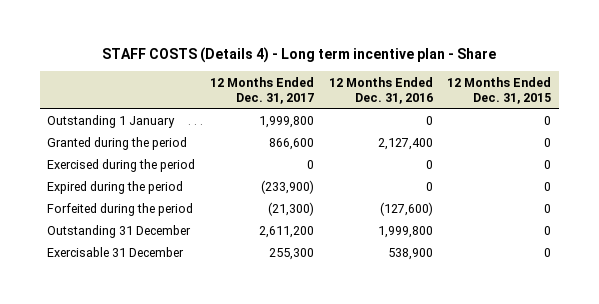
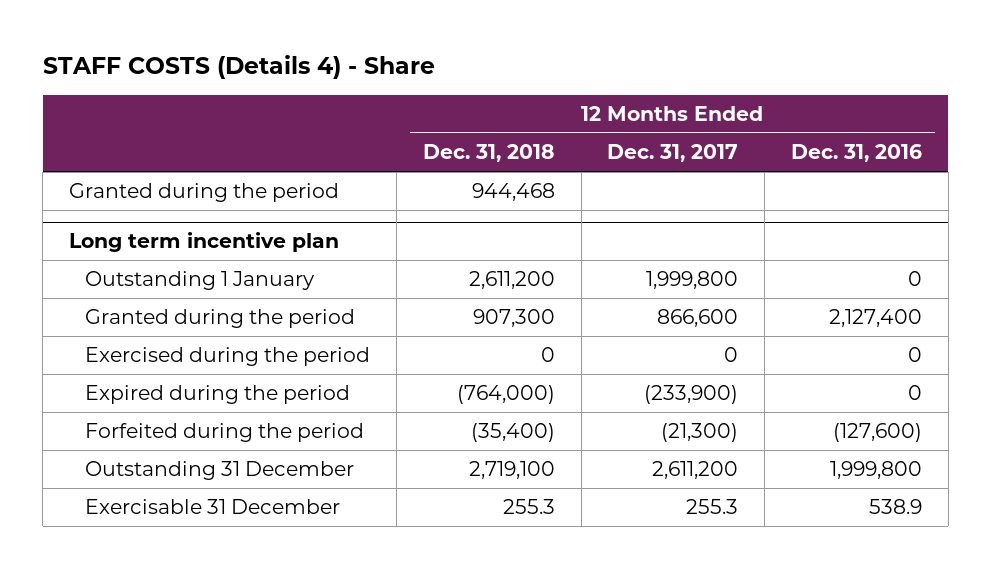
[102,47,497,64] STAFF COSTS (Details 4) - Long term incentive plan - Share -> [42,55,435,80] STAFF COSTS (Details 4) - Share
[447,76,552,105] 12 Months Ended Dec. 31, 2015 -> none
none -> [422,144,555,163] Dec. 31, 2018
none -> [69,183,340,203] Granted during the period
none -> [69,232,340,253] Long term incentive plan
[269,248,315,261] 255,300 -> [686,499,739,515] 255.3
[387,248,433,261] 538,900 -> [868,499,922,515] 538.9

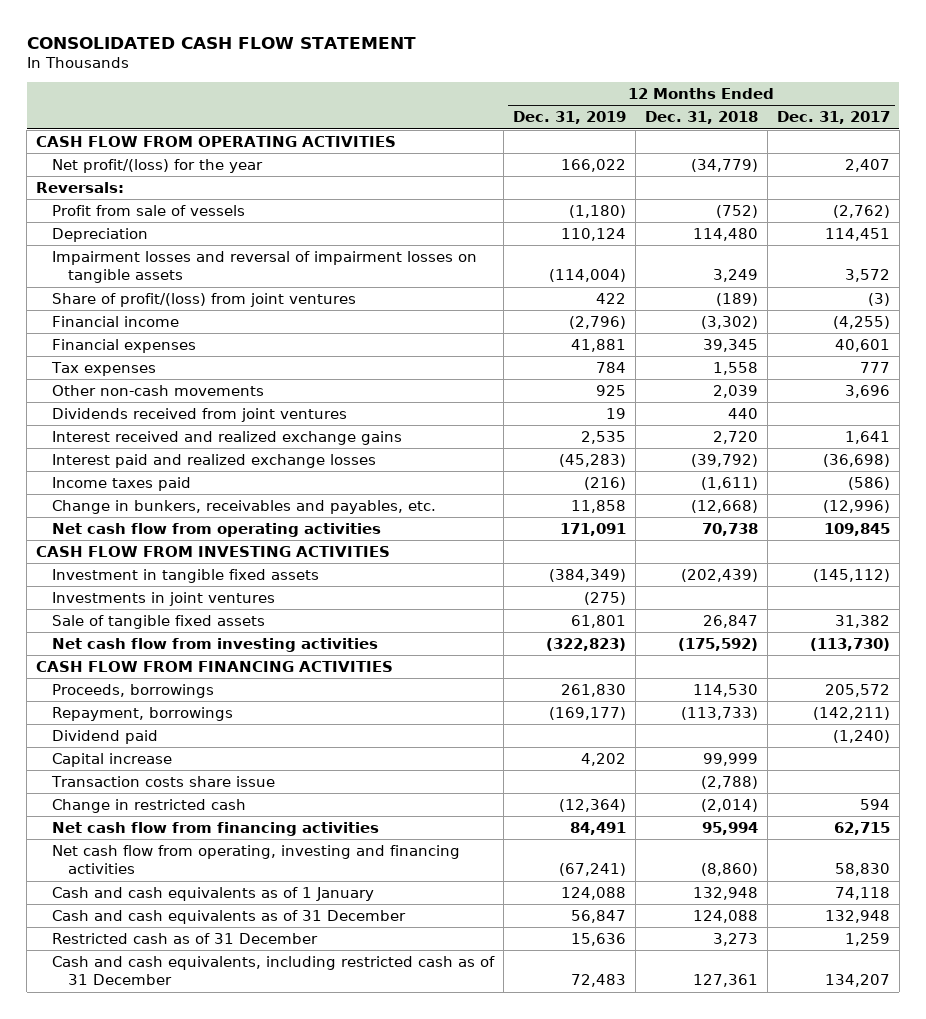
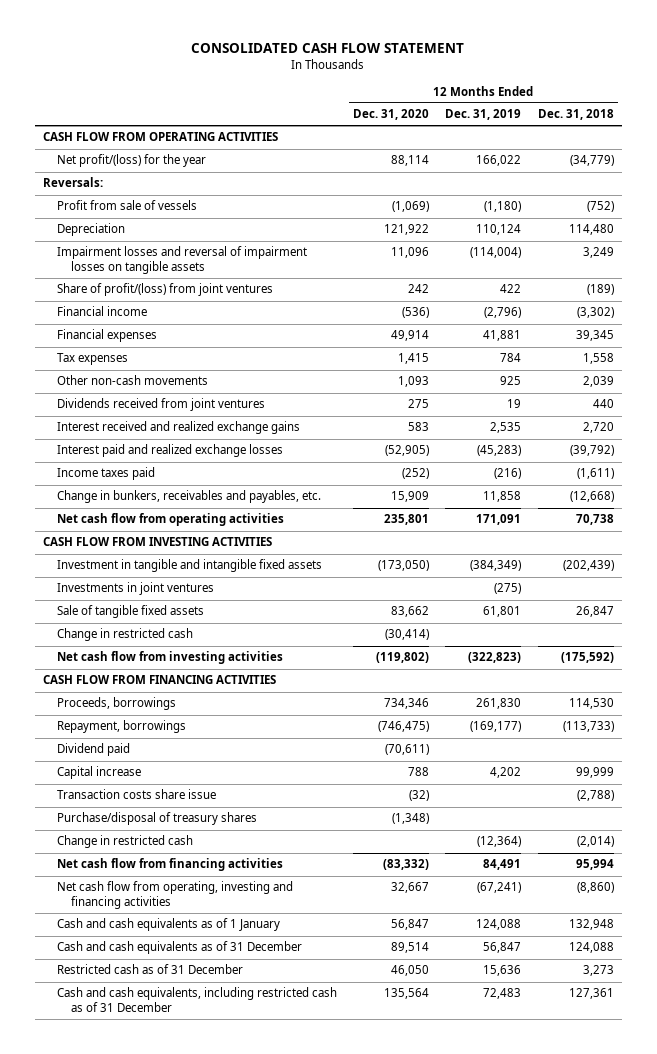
[776,111,890,125] Dec. 31, 2017 -> none
none -> [353,109,430,121] Dec. 31, 2020
[51,568,319,583] Investment in tangible fixed assets -> [56,559,322,573] Investment in tangible and intangible fixed assets
none -> [56,628,193,642] Change in restricted cash
none -> [56,812,257,826] Purchase/disposal of treasury shares

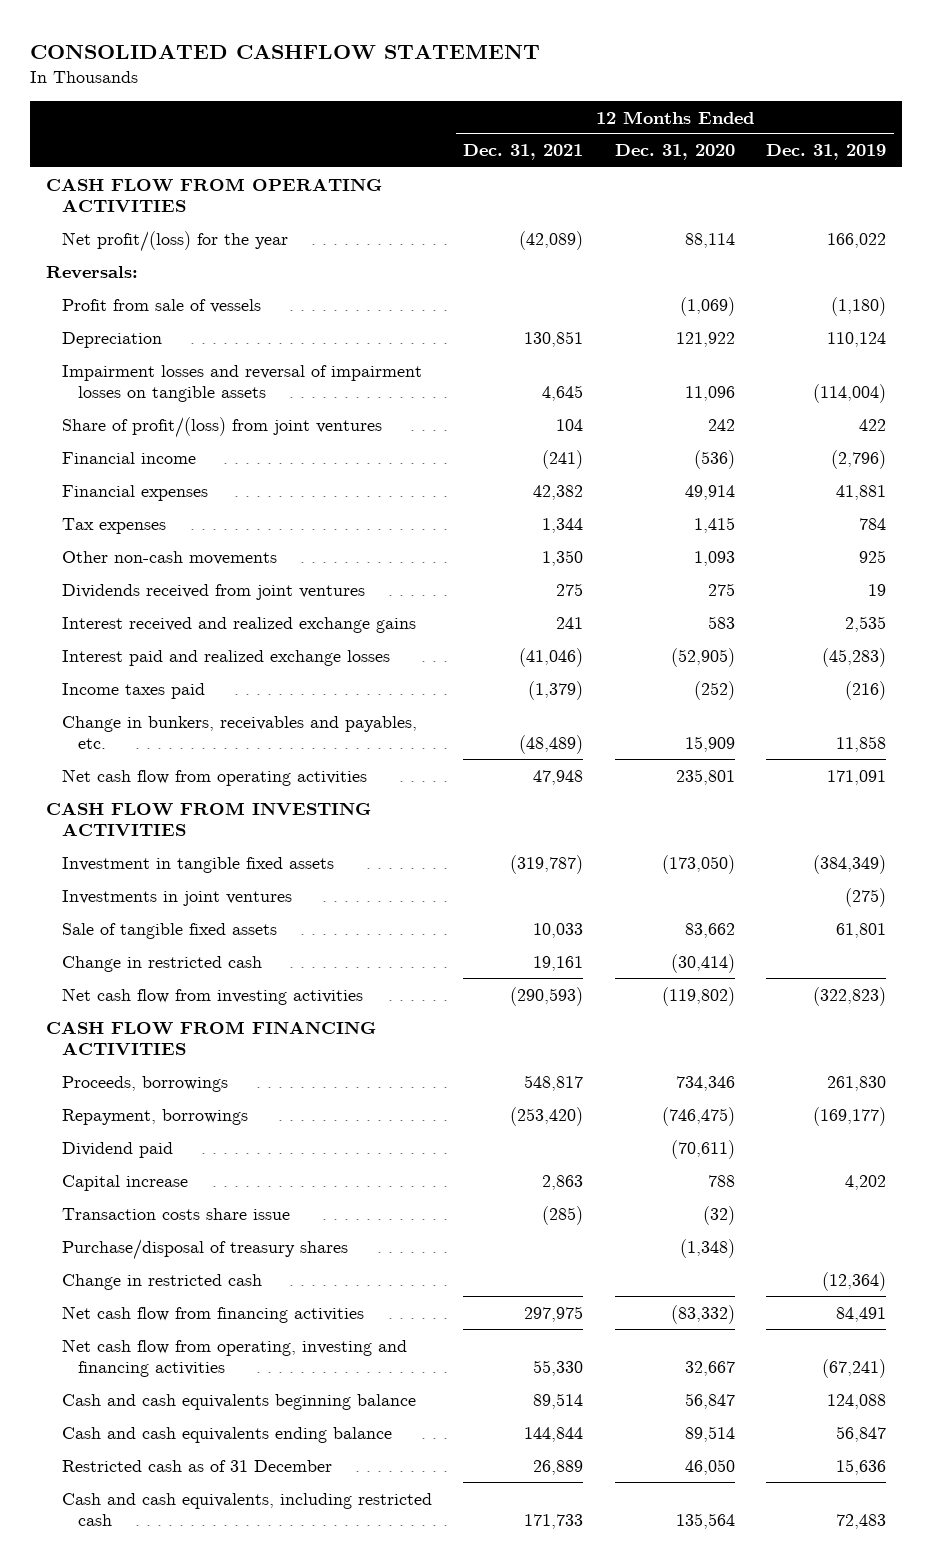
[191,42,465,53] CONSOLIDATED CASH FLOW STATEMENT -> [30,43,541,59] CONSOLIDATED CASHFLOW STATEMENT
[537,109,614,121] Dec. 31, 2018 -> none
none -> [463,144,584,161] Dec. 31, 2021
[56,559,322,573] Investment in tangible and intangible fixed assets -> [62,856,335,873] Investment in tangible fixed assets
[56,918,280,932] Cash and cash equivalents as of 1 January -> [62,1393,417,1410] Cash and cash equivalents beginning balance
[56,941,302,955] Cash and cash equivalents as of 31 December -> [62,1426,393,1443] Cash and cash equivalents ending balance
[56,987,337,1012] Cash and cash equivalents, including restricted cash as of 31 December -> [62,1492,433,1526] Cash and cash equivalents, including restricted cash

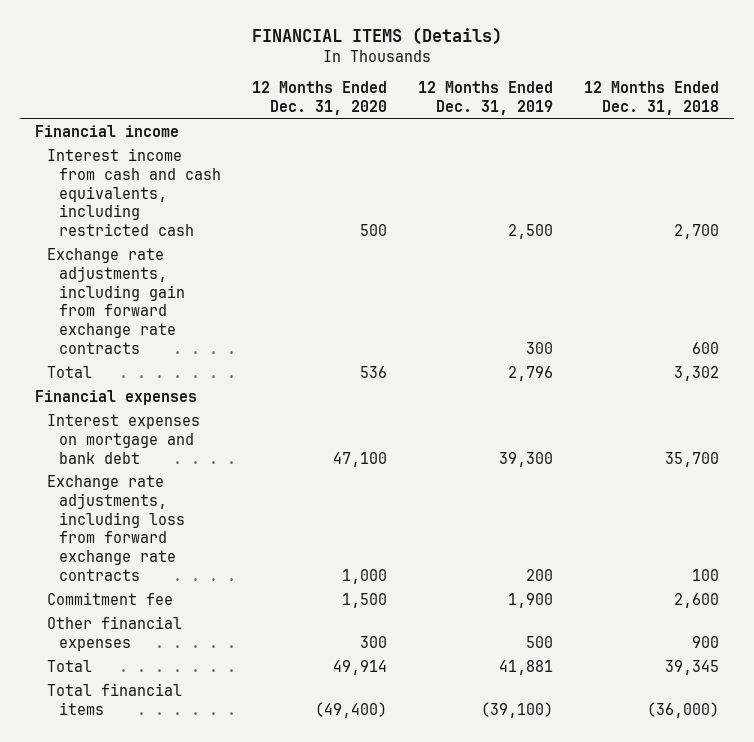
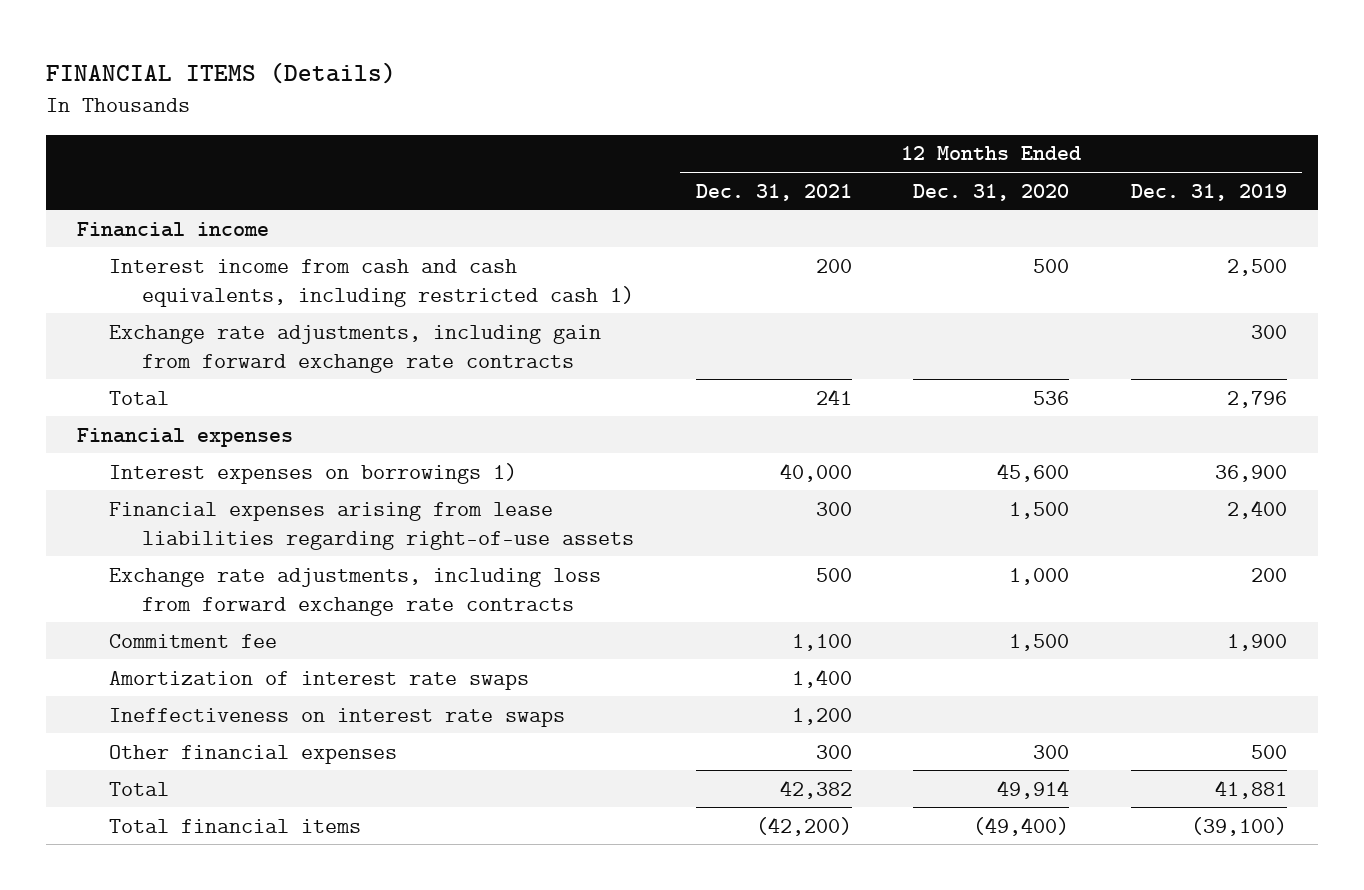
[583,81,719,116] 12 Months Ended Dec. 31, 2018 -> none
none -> [695,183,852,201] Dec. 31, 2021
[46,148,221,237] Interest income from cash and cash equivalents, including restricted cash -> [109,258,635,307] Interest income from cash and cash equivalents, including restricted cash 1)
[46,414,200,464] Interest expenses on mortgage and bank debt -> [109,462,518,484] Interest expenses on borrowings 1)
[332,451,387,467] 47,100 -> [997,462,1070,482] 45,600
[498,451,553,467] 39,300 -> [1215,464,1288,482] 36,900
none -> [109,501,635,550] Financial expenses arising from lease liabilities regarding right-of-use assets
none -> [109,670,530,690] Amortization of interest rate swaps
none -> [109,707,566,727] Ineffectiveness on interest rate swaps

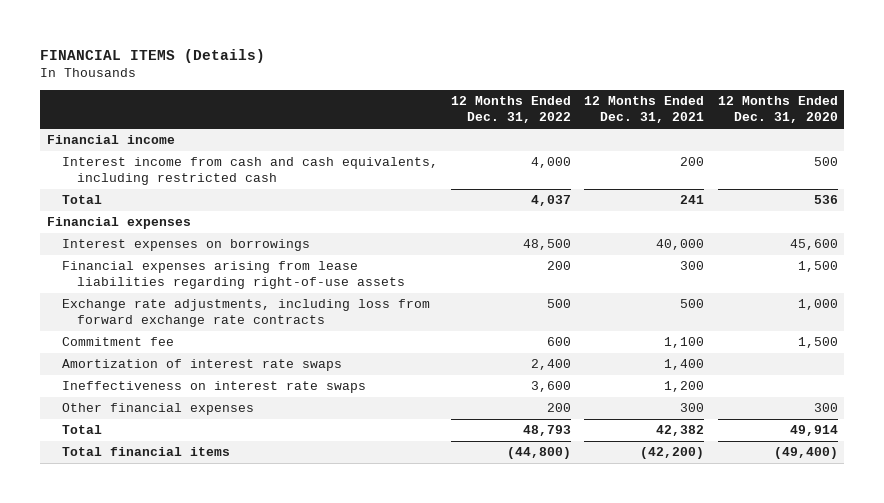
[1131,183,1288,201] Dec. 31, 2019 -> none
none -> [451,96,572,124] 12 Months Ended Dec. 31, 2022
[109,324,602,373] Exchange rate adjustments, including gain from forward exchange rate contracts -> none
[109,258,635,307] Interest income from cash and cash equivalents, including restricted cash 1) -> [61,157,438,186] Interest income from cash and cash equivalents, including restricted cash
[109,462,518,484] Interest expenses on borrowings 1) -> [61,239,310,252] Interest expenses on borrowings

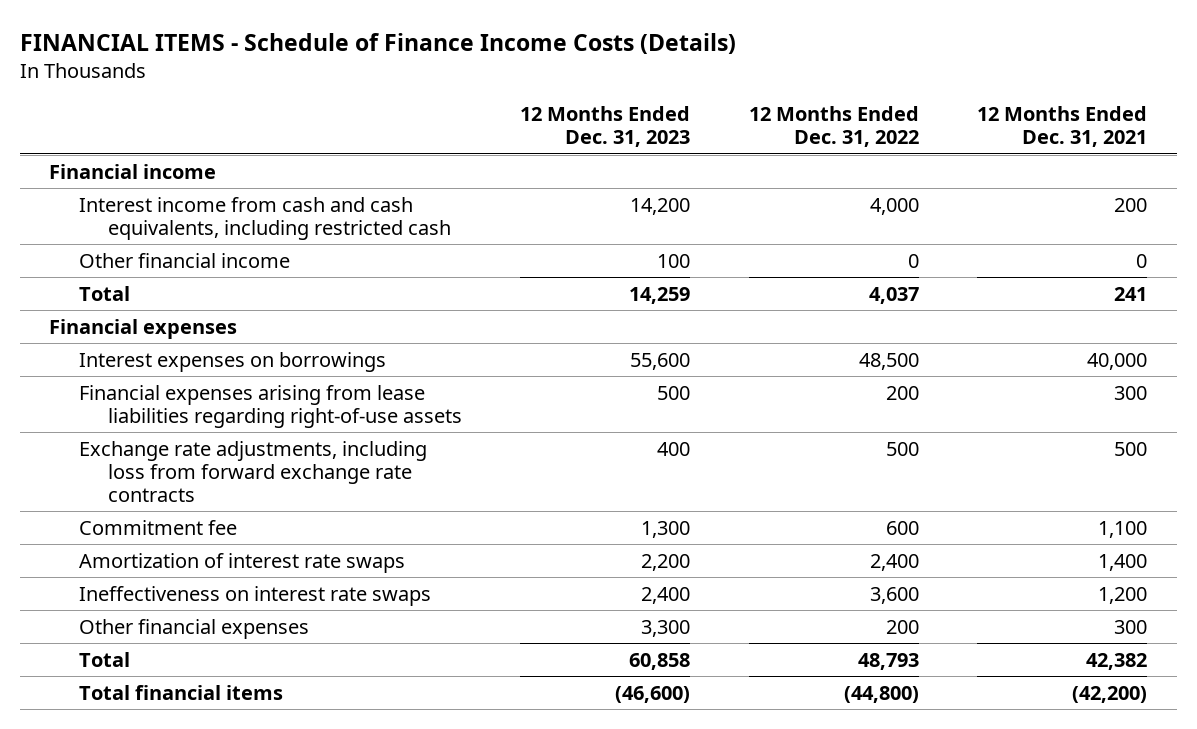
[39,48,265,63] FINANCIAL ITEMS (Details) -> [20,32,737,54] FINANCIAL ITEMS - Schedule of Finance Income Costs (Details)
[717,96,838,124] 12 Months Ended Dec. 31, 2020 -> none
none -> [520,106,691,148] 12 Months Ended Dec. 31, 2023
none -> [78,252,290,268] Other financial income

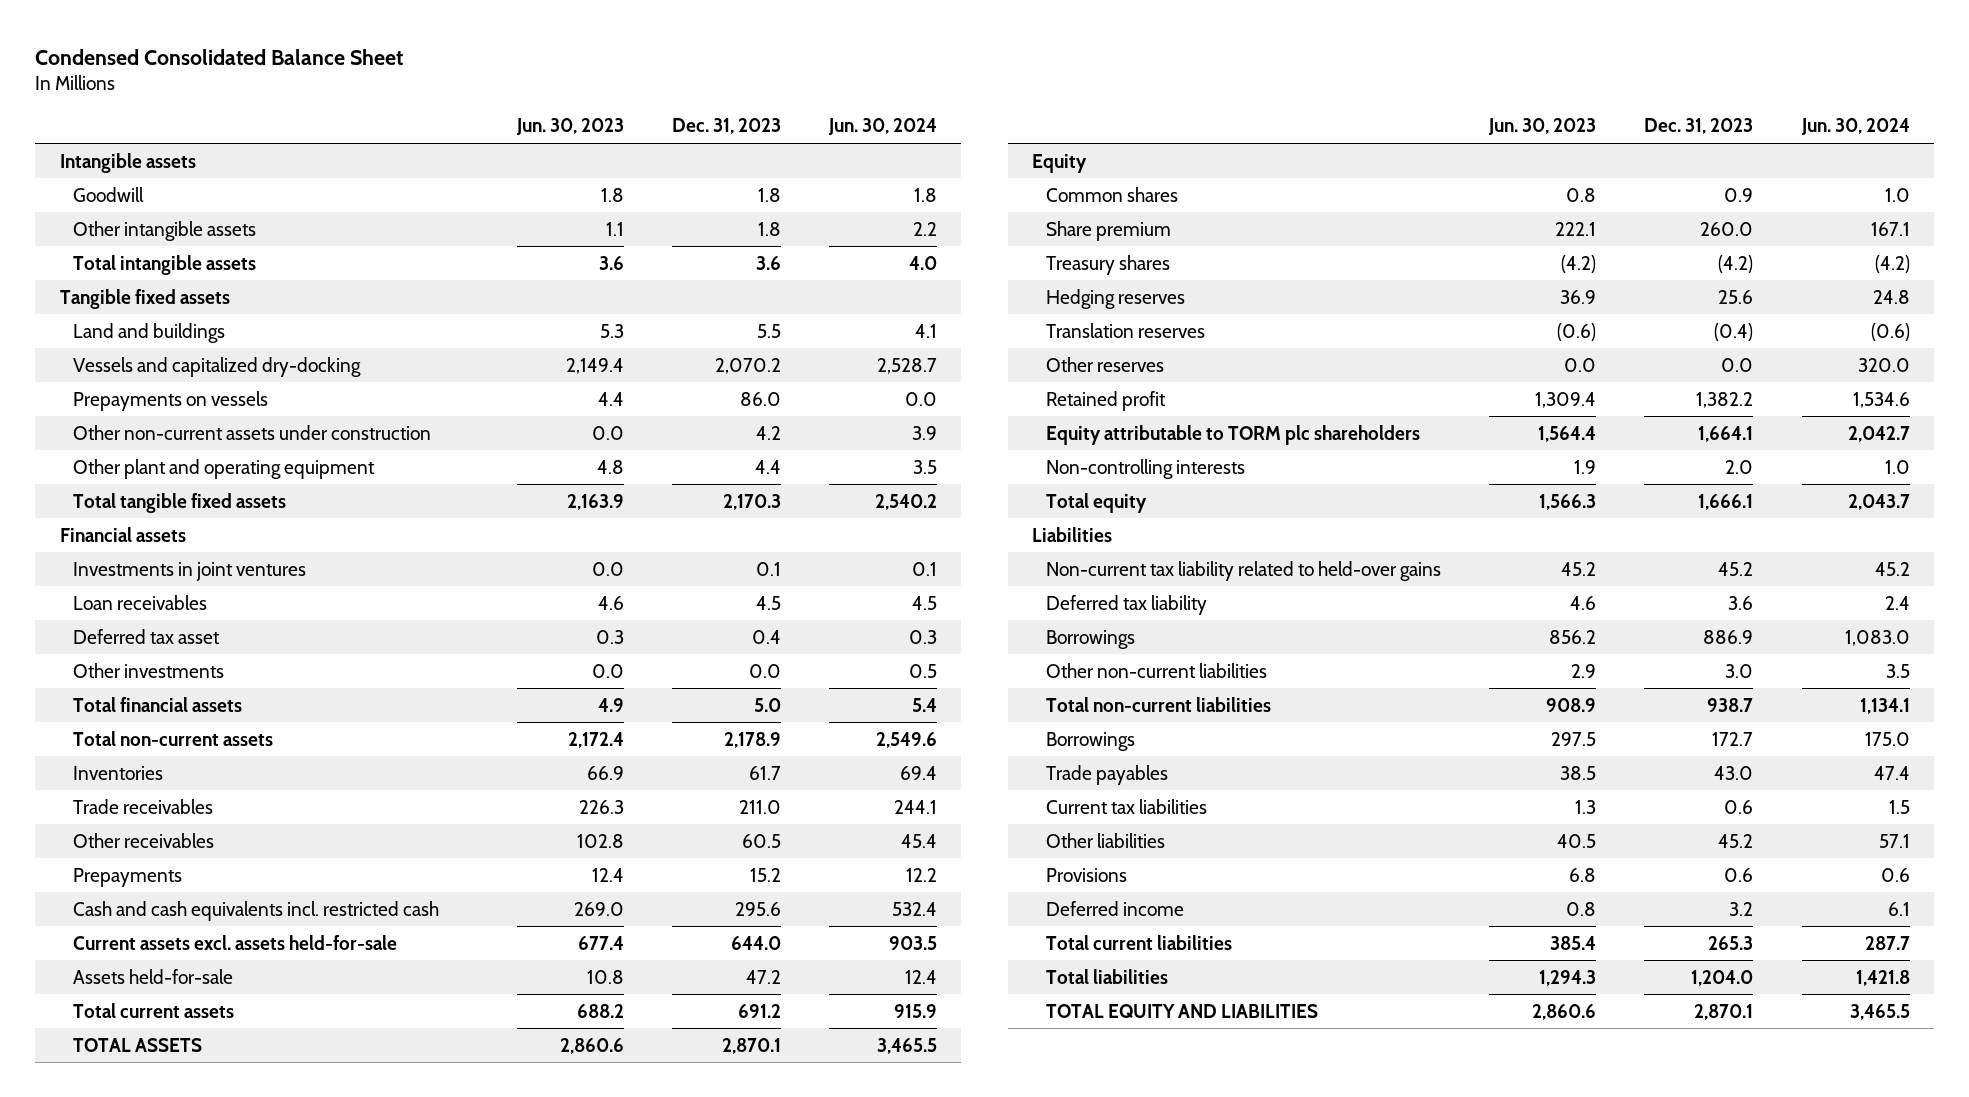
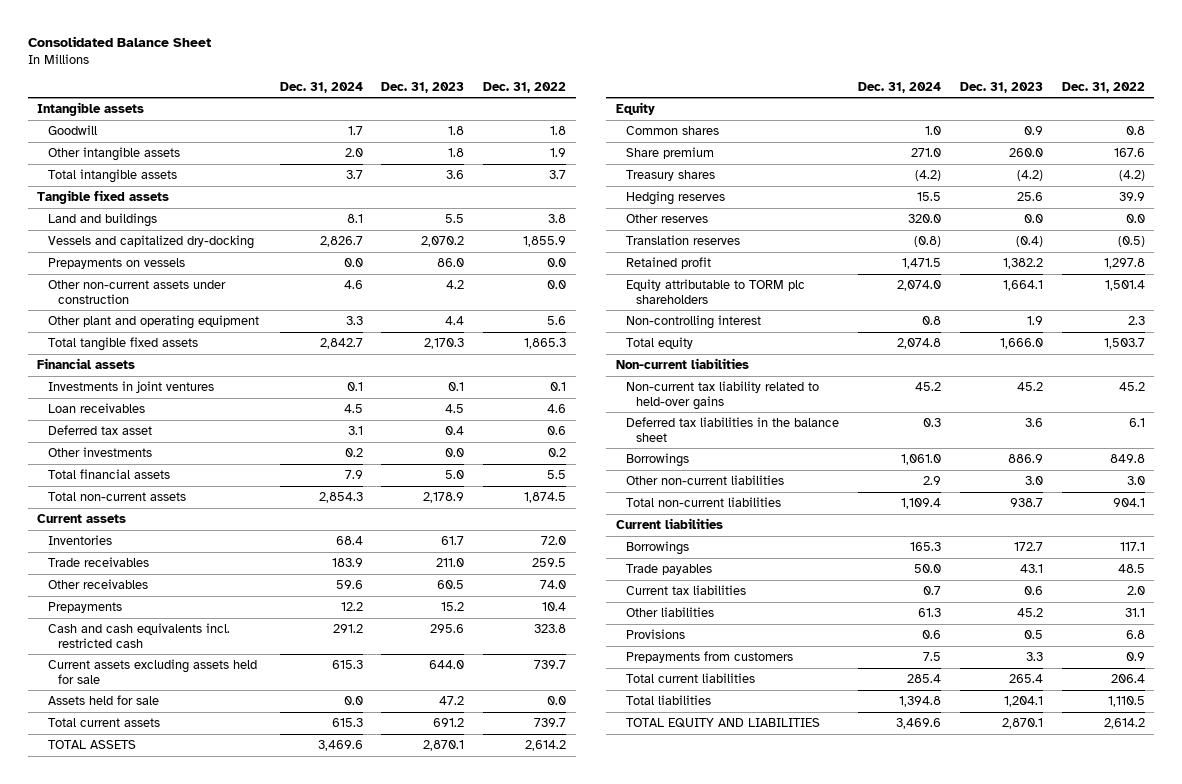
[35,48,404,65] Condensed Consolidated Balance Sheet -> [27,35,211,47] Consolidated Balance Sheet
[515,118,624,136] Jun. 30, 2023 -> none
[828,118,938,136] Jun. 30, 2024 -> none
none -> [279,81,363,93] Dec. 31, 2024
none -> [483,81,567,93] Dec. 31, 2022
none -> [37,513,127,523] Current assets
[73,934,398,950] Current assets excl. assets held-for-sale -> [47,658,257,684] Current assets excluding assets held for sale
[73,968,234,984] Assets held-for-sale -> [47,694,159,705] Assets held for sale
[1045,322,1205,338] Translation reserves -> [626,234,741,245] Translation reserves
[1032,526,1113,542] Liabilities -> none
[1045,458,1245,479] Non-controlling interests -> [626,314,762,329] Non-controlling interest
[1725,459,1754,474] 2.0 -> [1026,315,1043,325] 1.9
[1698,493,1754,510] 1,666.1 -> [999,337,1043,349] 1,666.0
none -> [615,357,749,369] Non-current liabilities
[1045,594,1207,615] Deferred tax liability -> none
none -> [626,416,840,442] Deferred tax liabilities in the balance sheet
none -> [615,517,723,529] Current liabilities
[1714,765,1754,780] 43.0 -> [1019,563,1043,573] 43.1
[1045,900,1184,916] Deferred income -> none
[1724,867,1754,882] 0.6 -> [1023,629,1043,639] 0.5
none -> [626,650,794,663] Prepayments from customers
[1708,935,1754,950] 265.3 -> [1008,673,1043,683] 265.4
[1691,969,1754,986] 1,204.0 -> [1003,695,1043,707] 1,204.1

